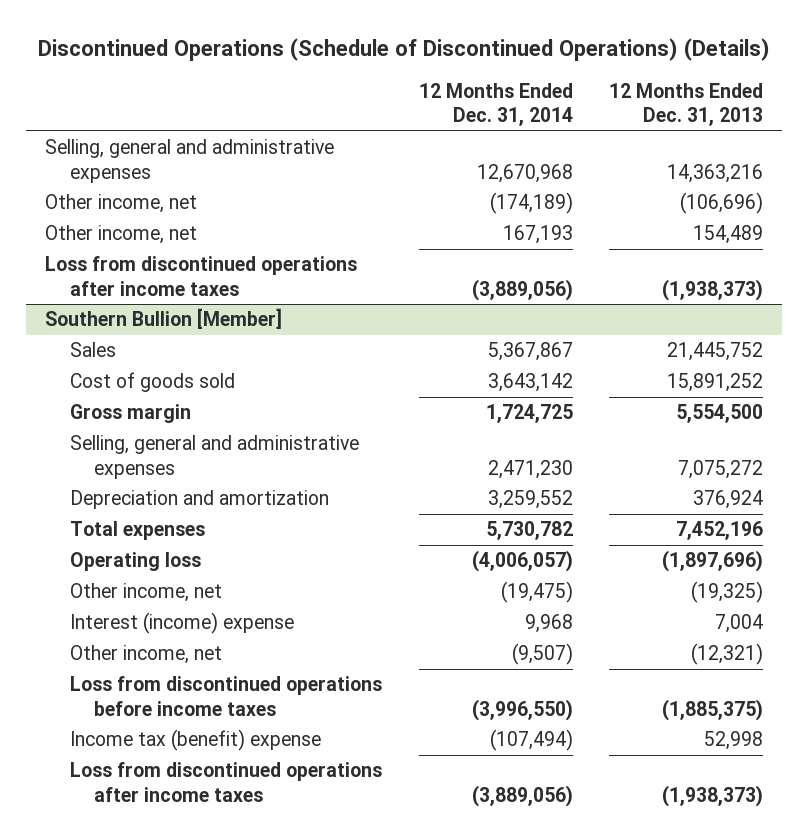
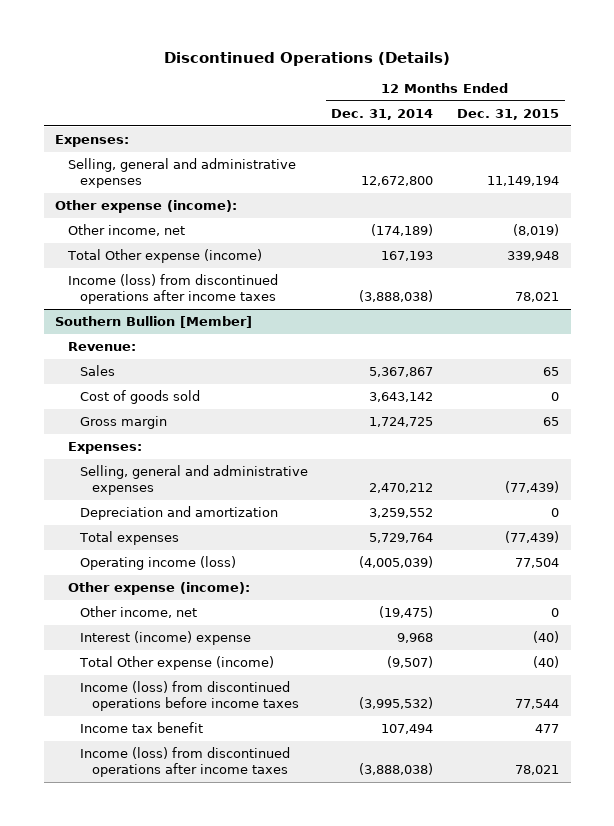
[38,38,771,62] Discontinued Operations (Schedule of Discontinued Operations) (Details) -> [164,52,451,67] Discontinued Operations (Details)
[609,82,764,127] 12 Months Ended Dec. 31, 2013 -> none
none -> [456,109,559,121] Dec. 31, 2015
none -> [55,135,130,148] Expenses:
[476,163,573,183] 12,670,968 -> [361,176,434,187] 12,672,800
none -> [55,200,238,214] Other expense (income):
[44,225,197,245] Other income, net -> [66,249,262,264] Total Other expense (income)
[44,256,357,296] Loss from discontinued operations after income taxes -> [67,274,278,305] Income (loss) from discontinued operations after income taxes
[471,278,573,301] (3,889,056) -> [359,290,434,303] (3,888,038)
none -> [67,342,136,352] Revenue:
none -> [67,442,142,455] Expenses:
[487,459,573,479] 2,471,230 -> [369,483,434,494] 2,470,212
[485,521,573,541] 5,730,782 -> [369,533,434,544] 5,729,764
[69,552,201,572] Operating loss -> [79,556,236,571] Operating income (loss)
[471,550,573,573] (4,006,057) -> [359,556,434,569] (4,005,039)
none -> [67,582,250,596] Other expense (income):
[69,645,222,665] Other income, net -> [78,656,274,671] Total Other expense (income)
[69,676,382,716] Loss from discontinued operations before income taxes -> [79,681,300,712] Income (loss) from discontinued operations before income taxes
[471,698,573,721] (3,996,550) -> [359,697,434,710] (3,995,532)
[69,729,321,752] Income tax (benefit) expense -> [79,722,203,734] Income tax benefit
[489,729,573,752] (107,494) -> [381,724,434,735] 107,494
[69,762,382,802] Loss from discontinued operations after income taxes -> [79,747,290,778] Income (loss) from discontinued operations after income taxes
[471,784,573,807] (3,889,056) -> [359,763,434,776] (3,888,038)

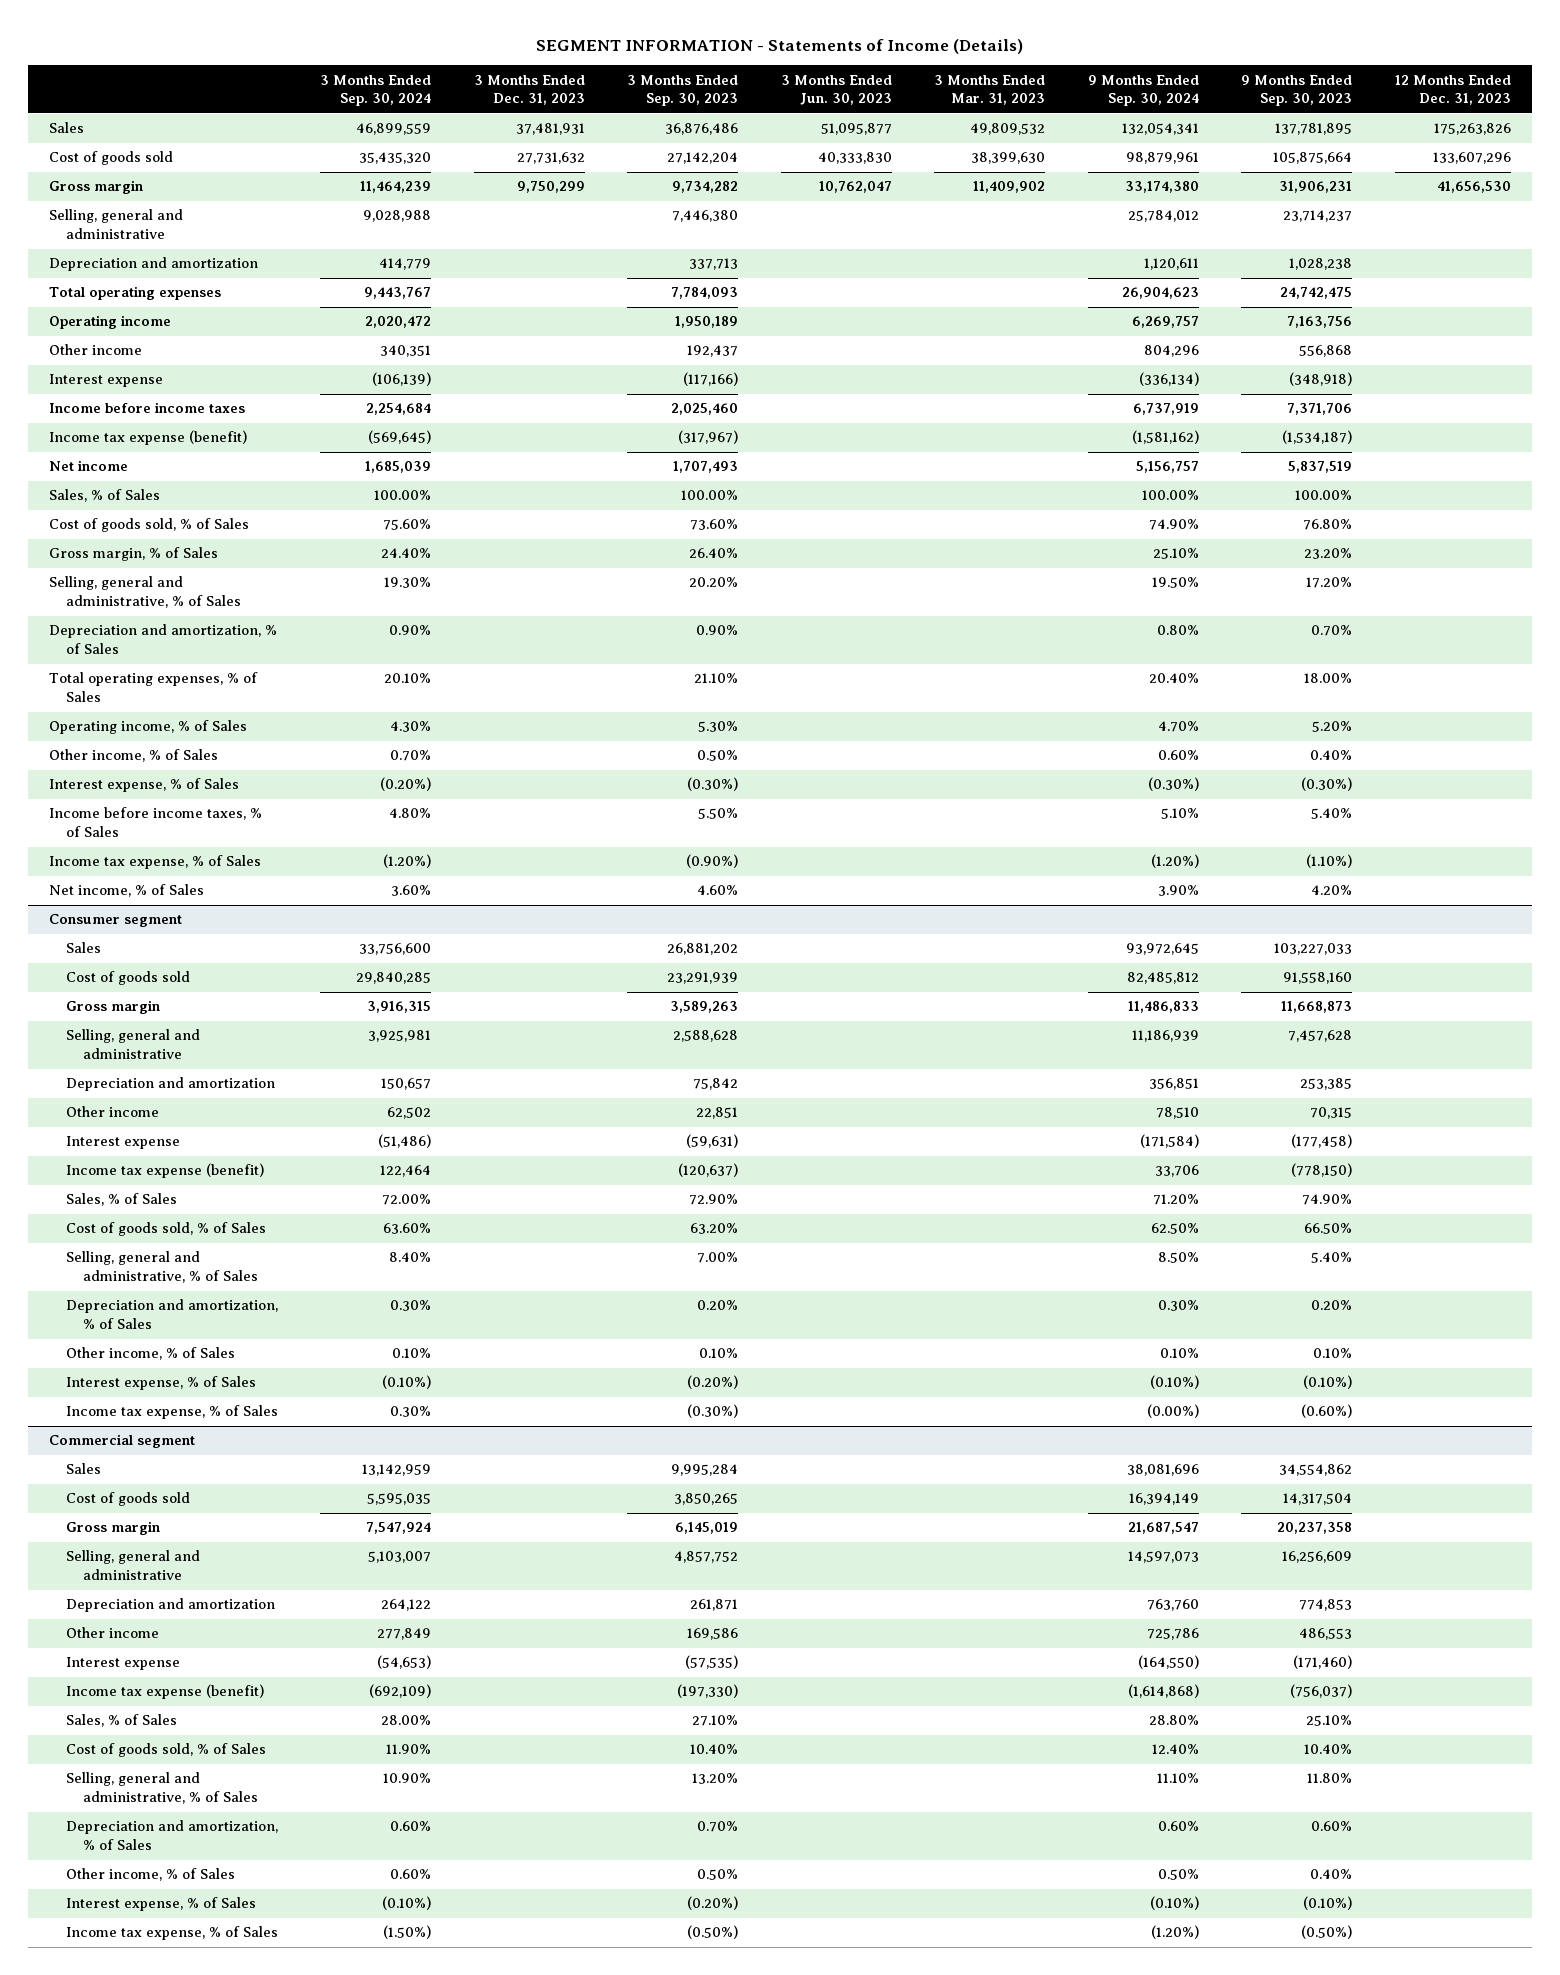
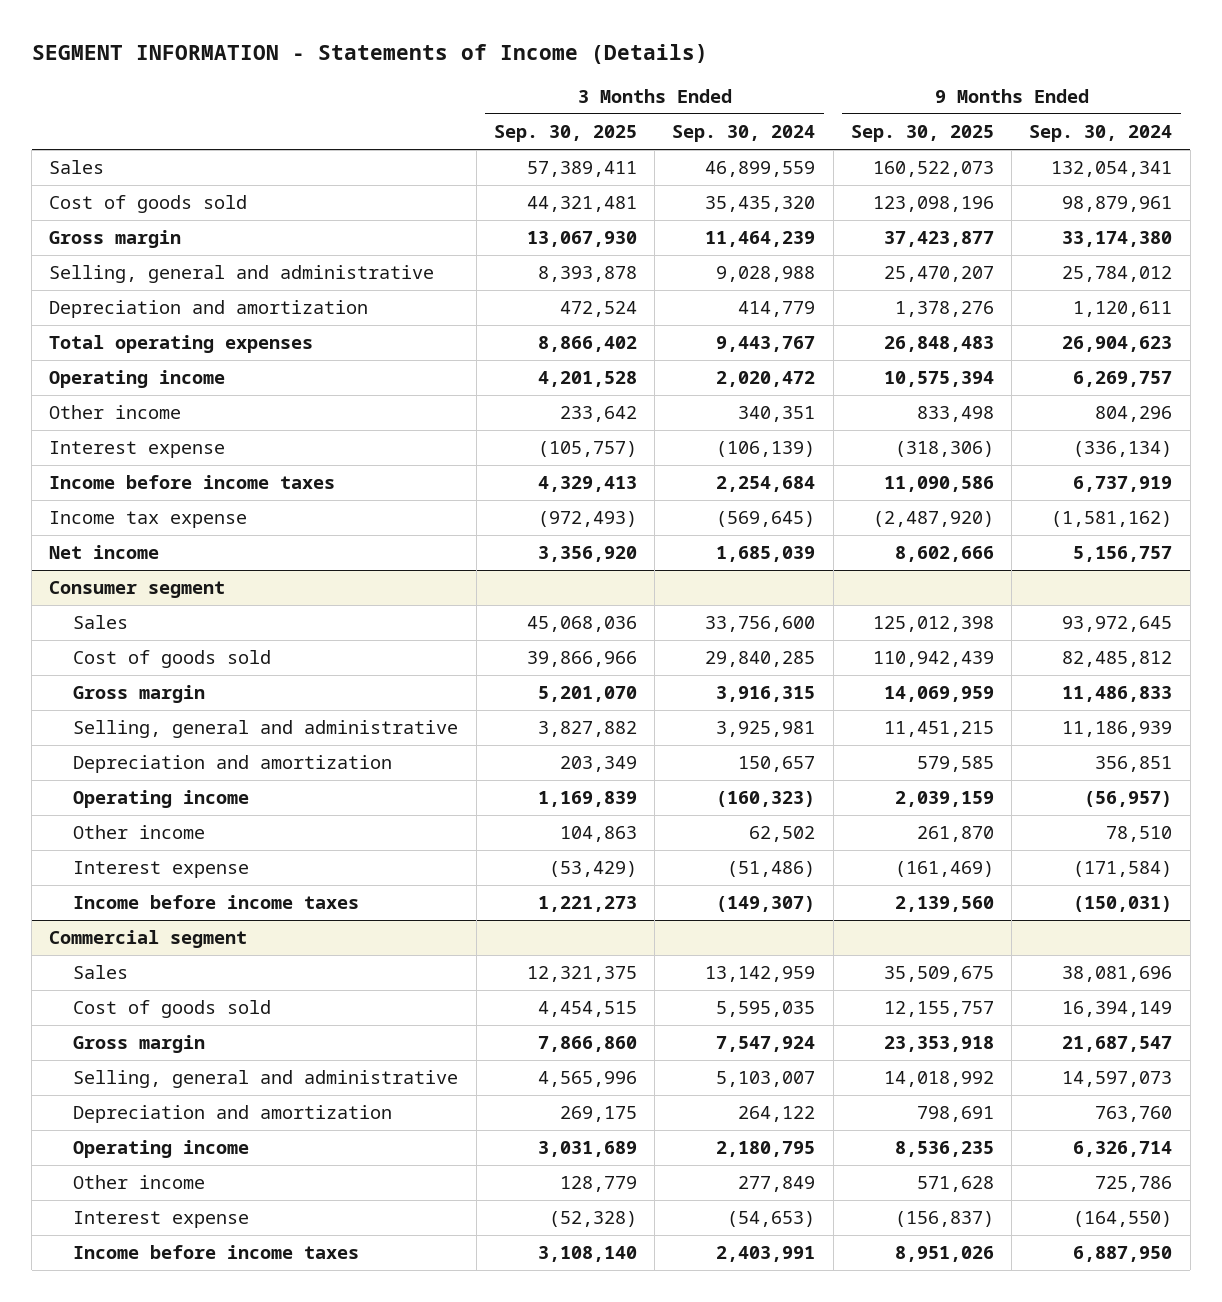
[473,74,585,106] 3 Months Ended Dec. 31, 2023 -> none
[627,74,739,107] 3 Months Ended Sep. 30, 2023 -> none
[780,74,892,106] 3 Months Ended Jun. 30, 2023 -> none
[934,74,1046,106] 3 Months Ended Mar. 31, 2023 -> none
[1241,74,1353,107] 9 Months Ended Sep. 30, 2023 -> none
[1394,74,1511,106] 12 Months Ended Dec. 31, 2023 -> none
none -> [493,125,637,143] Sep. 30, 2025
none -> [850,125,994,143] Sep. 30, 2025
[49,430,248,446] Income tax expense (benefit) -> [49,511,248,529] Income tax expense
[49,489,161,503] Sales, % of Sales -> none
[49,518,250,533] Cost of goods sold, % of Sales -> none
[49,547,219,562] Gross margin, % of Sales -> none
[49,576,241,609] Selling, general and administrative, % of Sales -> none
[49,624,278,655] Depreciation and amortization, % of Sales -> none
[49,672,259,703] Total operating expenses, % of Sales -> none
[49,720,248,735] Operating income, % of Sales -> none
[49,749,219,763] Other income, % of Sales -> none
[49,778,240,793] Interest expense, % of Sales -> none
[49,807,263,838] Income before income taxes, % of Sales -> none
[49,855,262,870] Income tax expense, % of Sales -> none
[49,884,205,898] Net income, % of Sales -> none
none -> [73,790,250,809] Operating income
[65,1163,264,1179] Income tax expense (benefit) -> none
[65,1193,177,1207] Sales, % of Sales -> none
[65,1222,266,1237] Cost of goods sold, % of Sales -> none
[65,1251,258,1284] Selling, general and administrative, % of Sales -> none
[65,1299,278,1330] Depreciation and amortization, % of Sales -> none
[65,1347,235,1361] Other income, % of Sales -> none
[65,1376,256,1391] Interest expense, % of Sales -> none
[65,1405,278,1420] Income tax expense, % of Sales -> none
none -> [73,895,360,910] Income before income taxes
none -> [73,1140,250,1159] Operating income
[65,1684,264,1700] Income tax expense (benefit) -> none
[65,1714,177,1728] Sales, % of Sales -> none
[65,1743,266,1758] Cost of goods sold, % of Sales -> none
[65,1772,258,1805] Selling, general and administrative, % of Sales -> none
[65,1820,278,1851] Depreciation and amortization, % of Sales -> none
[65,1868,235,1882] Other income, % of Sales -> none
[65,1897,256,1912] Interest expense, % of Sales -> none
[65,1926,278,1941] Income tax expense, % of Sales -> none
none -> [73,1245,360,1260] Income before income taxes

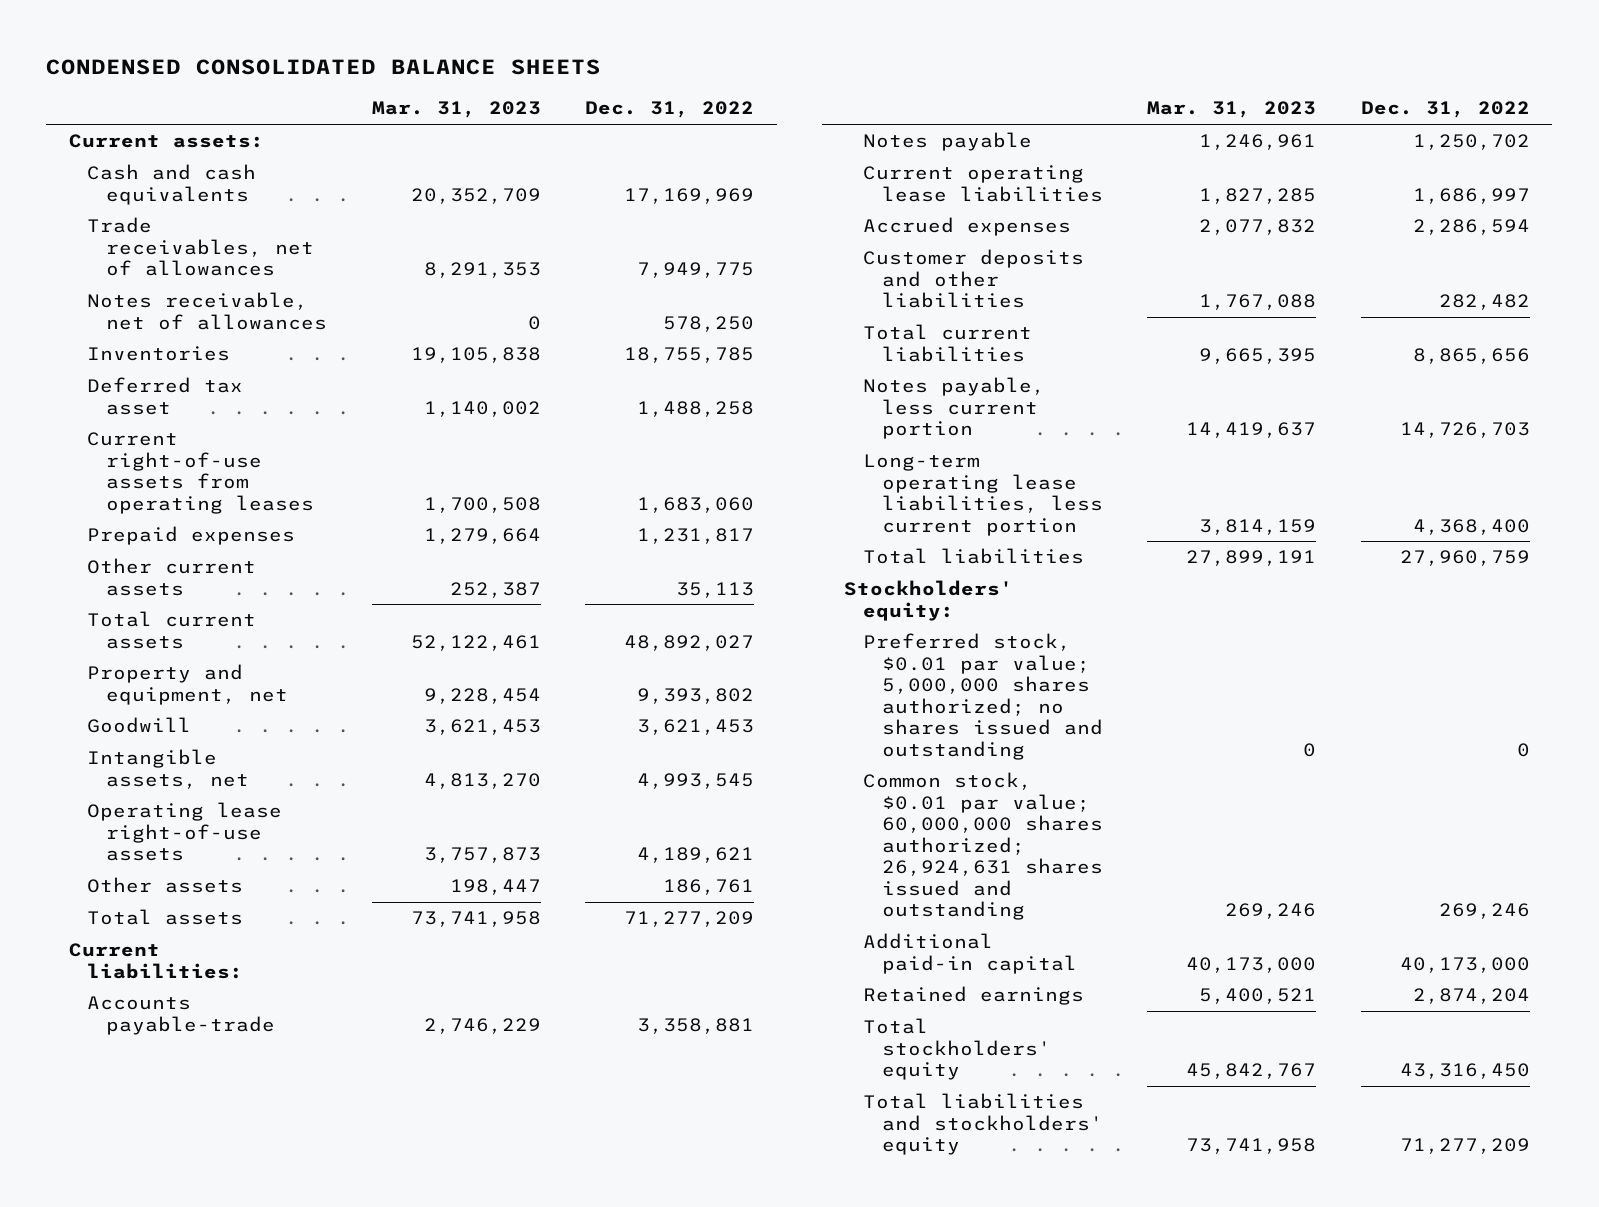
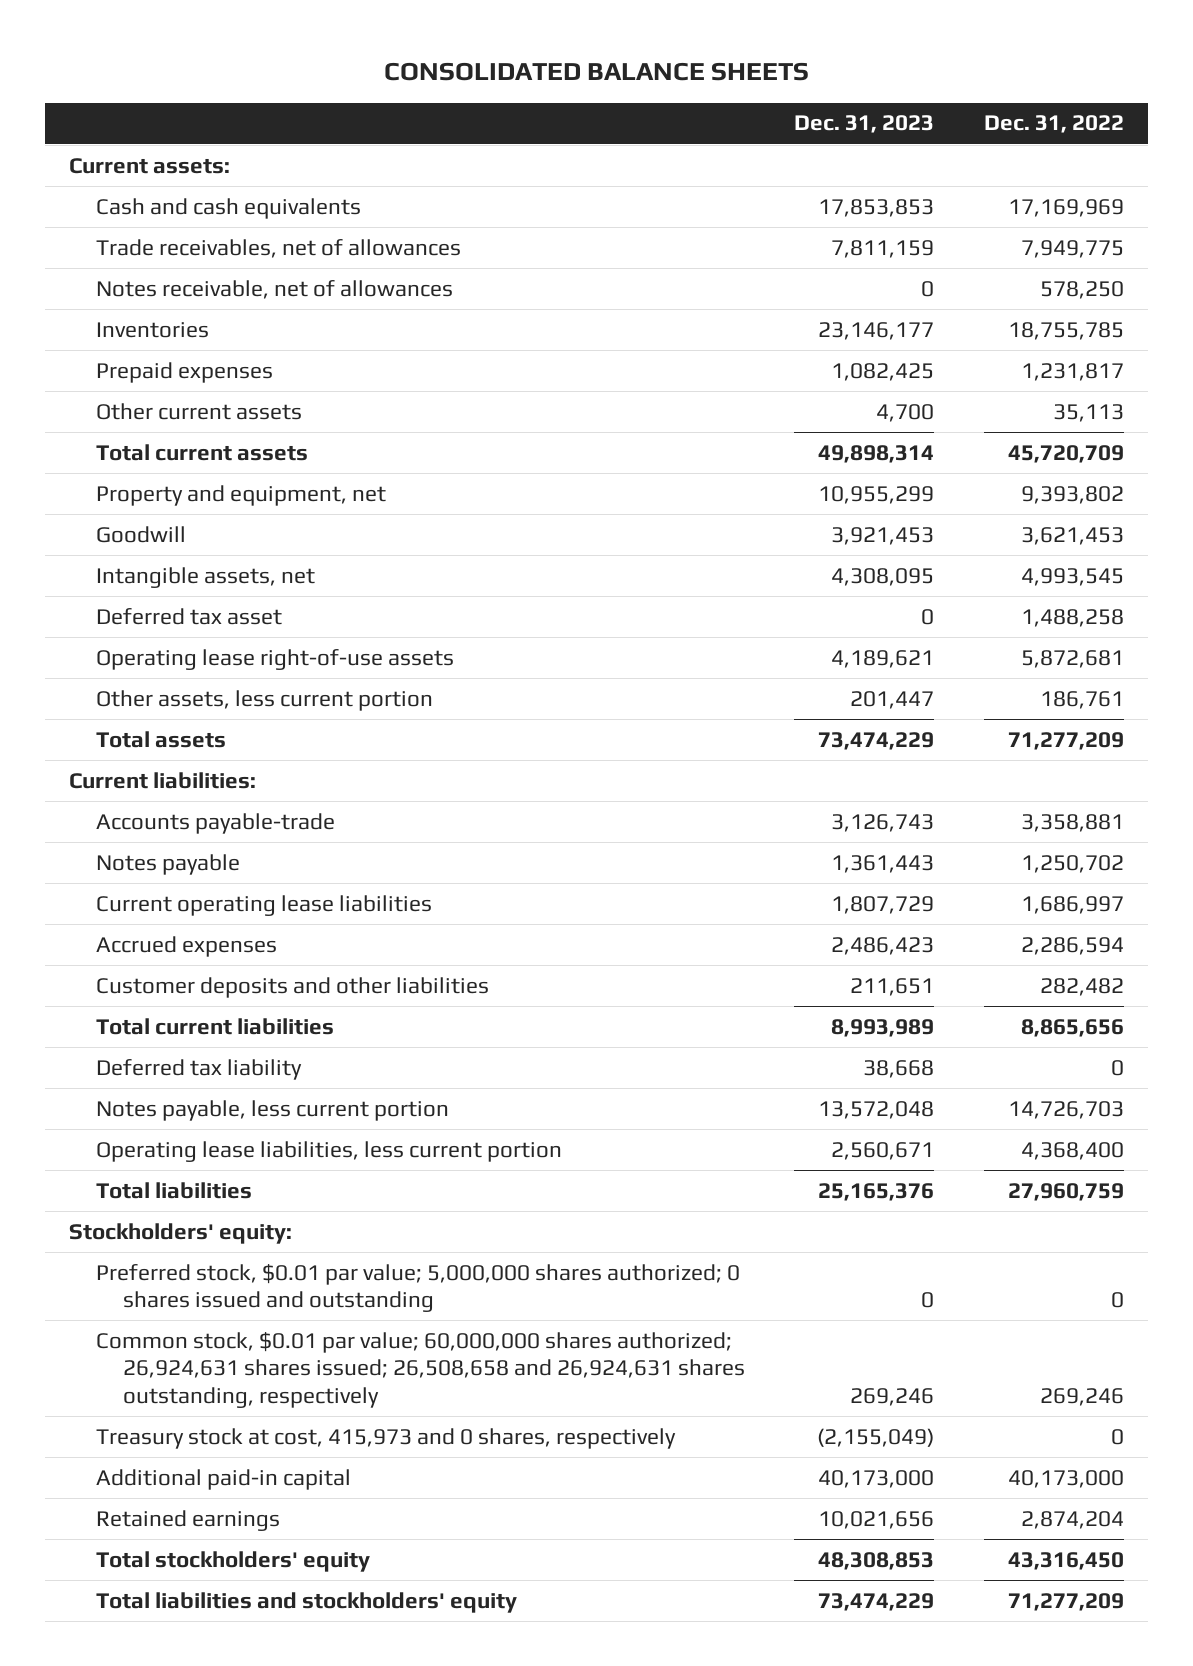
[46,59,602,76] CONDENSED CONSOLIDATED BALANCE SHEETS -> [383,61,809,81] CONSOLIDATED BALANCE SHEETS
[371,101,541,119] Mar. 31, 2023 -> none
none -> [794,115,935,134] Dec. 31, 2023
[87,432,315,514] Current right-of-use assets from operating leases -> none
[624,634,755,651] 48,892,027 -> [1007,444,1124,463] 45,720,709
[87,377,244,415] Deferred tax asset -> [96,607,283,625] Deferred tax asset
[637,847,755,864] 4,189,621 -> [1020,649,1124,668] 5,872,681
[87,877,244,894] Other assets -> [96,689,434,711] Other assets, less current portion
none -> [96,1058,303,1080] Deferred tax liability
[862,454,1103,536] Long-term operating lease liabilities, less current portion -> [96,1140,563,1162] Operating lease liabilities, less current portion
[862,633,1103,760] Preferred stock, $0.01 par value; 5,000,000 shares authorized; no shares issued and outstanding -> [96,1263,741,1313] Preferred stock, $0.01 par value; 5,000,000 shares authorized; 0 shares issued and outstanding
[862,772,1103,921] Common stock, $0.01 par value; 60,000,000 shares authorized; 26,924,631 shares issued and outstanding -> [96,1331,746,1408] Common stock, $0.01 par value; 60,000,000 shares authorized; 26,924,631 shares issued; 26,508,658 and 26,924,631 shares outstanding, respectively
none -> [96,1427,677,1449] Treasury stock at cost, 415,973 and 0 shares, respectively

